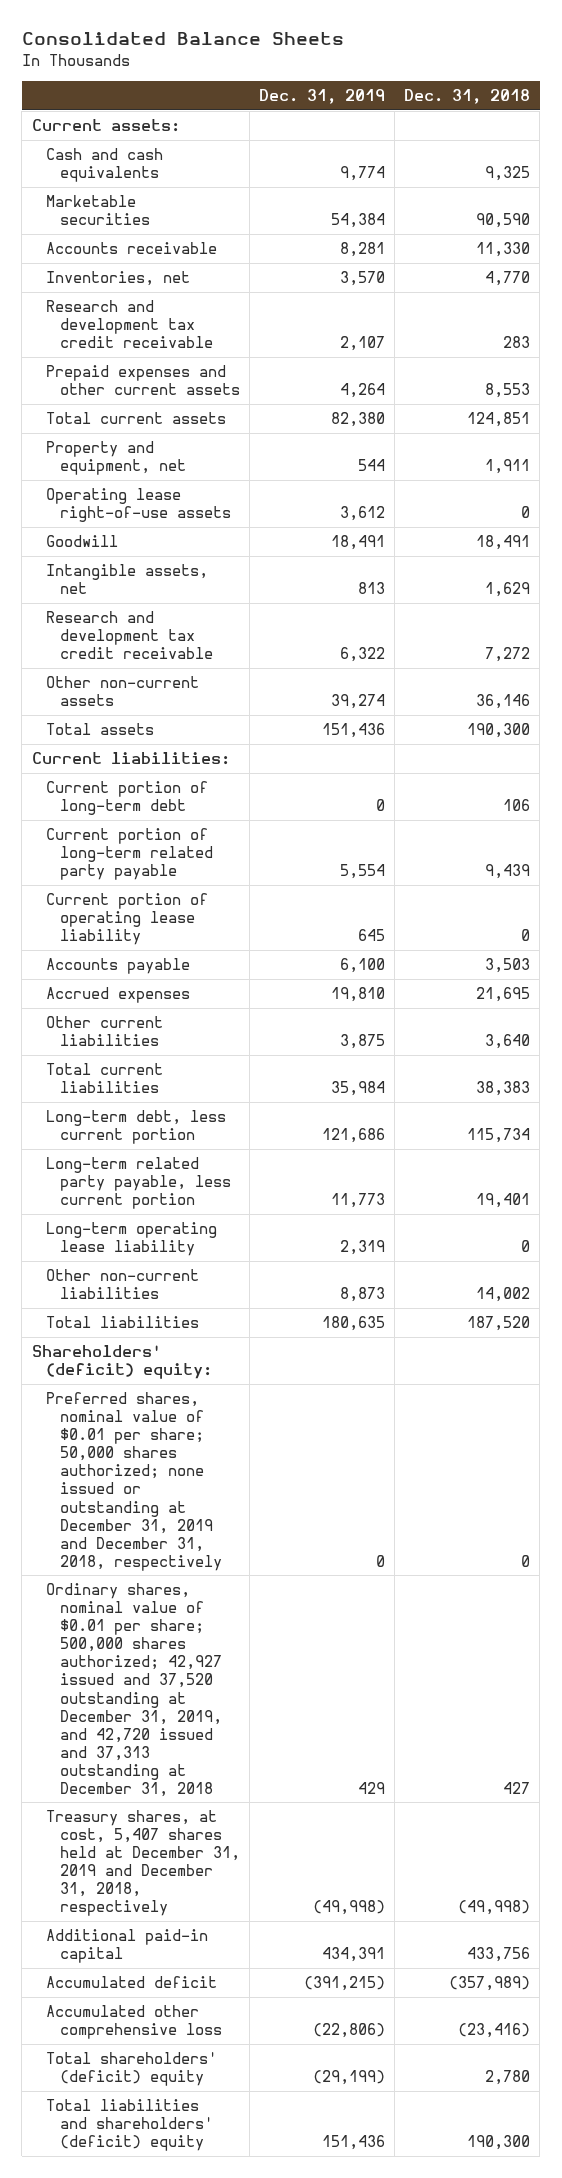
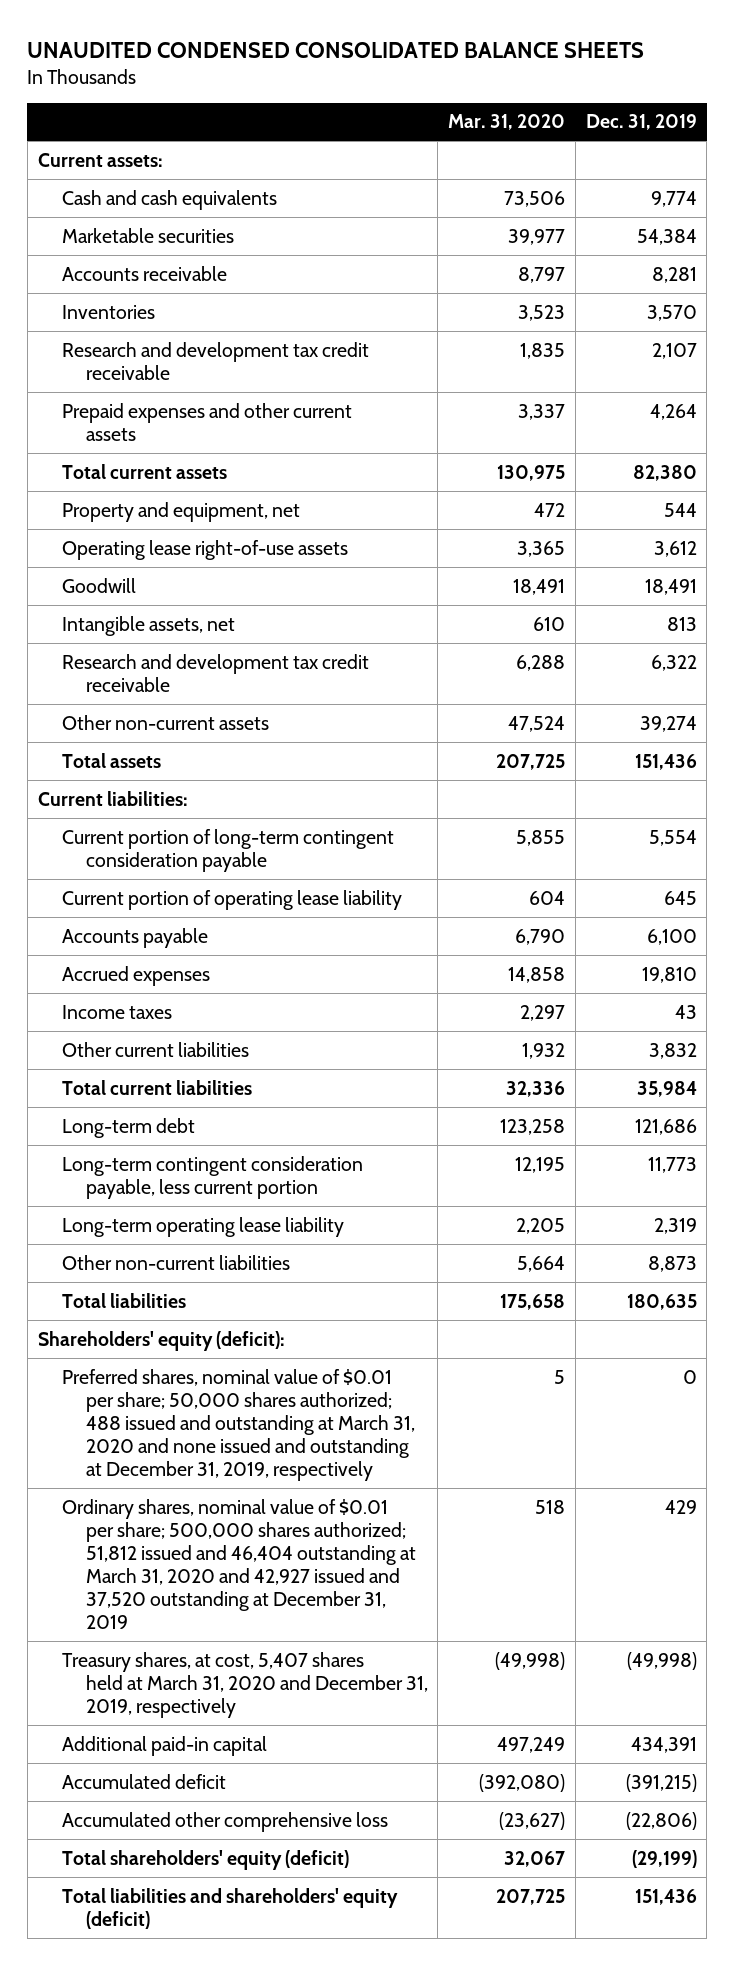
[21,32,344,46] Consolidated Balance Sheets -> [27,41,645,58] UNAUDITED CONDENSED CONSOLIDATED BALANCE SHEETS
[404,89,531,105] Dec. 31, 2018 -> none
none -> [448,114,566,131] Mar. 31, 2020
[45,271,190,287] Inventories, net -> [61,304,155,319] Inventories
[45,781,208,816] Current portion of long-term debt -> none
[45,828,213,881] Current portion of long-term related party payable -> [61,828,394,872] Current portion of long-term contingent consideration payable
none -> [61,1004,172,1019] Income taxes
[339,1034,385,1050] 3,875 -> [648,1042,697,1059] 3,832
[45,1110,226,1145] Long-term debt, less current portion -> [61,1117,195,1138] Long-term debt
[45,1157,231,1210] Long-term related party payable, less current portion -> [61,1155,363,1199] Long-term contingent consideration payable, less current portion
[31,1345,212,1380] Shareholders' (deficit) equity: -> [37,1330,285,1351] Shareholders' equity (deficit):
[45,1392,222,1571] Preferred shares, nominal value of $0.01 per share; 50,000 shares authorized; none issued or outstanding at December 31, 2019 and December 31, 2018, respectively -> [61,1368,415,1482] Preferred shares, nominal value of $0.01 per share; 50,000 shares authorized; 488 issued and outstanding at March 31, 2020 and none issued and outstanding at December 31, 2019, respectively
[45,1583,222,1797] Ordinary shares, nominal value of $0.01 per share; 500,000 shares authorized; 42,927 issued and 37,520 outstanding at December 31, 2019, and 42,720 issued and 37,313 outstanding at December 31, 2018 -> [61,1498,416,1630] Ordinary shares, nominal value of $0.01 per share; 500,000 shares authorized; 51,812 issued and 46,404 outstanding at March 31, 2020 and 42,927 issued and 37,520 outstanding at December 31, 2019
[45,1810,240,1917] Treasury shares, at cost, 5,407 shares held at December 31, 2019 and December 31, 2018, respectively -> [61,1651,428,1718] Treasury shares, at cost, 5,407 shares held at March 31, 2020 and December 31, 2019, respectively
[45,2052,217,2087] Total shareholders' (deficit) equity -> [61,1849,349,1870] Total shareholders' equity (deficit)
[45,2099,213,2152] Total liabilities and shareholders' (deficit) equity -> [61,1887,398,1929] Total liabilities and shareholders' equity (deficit)

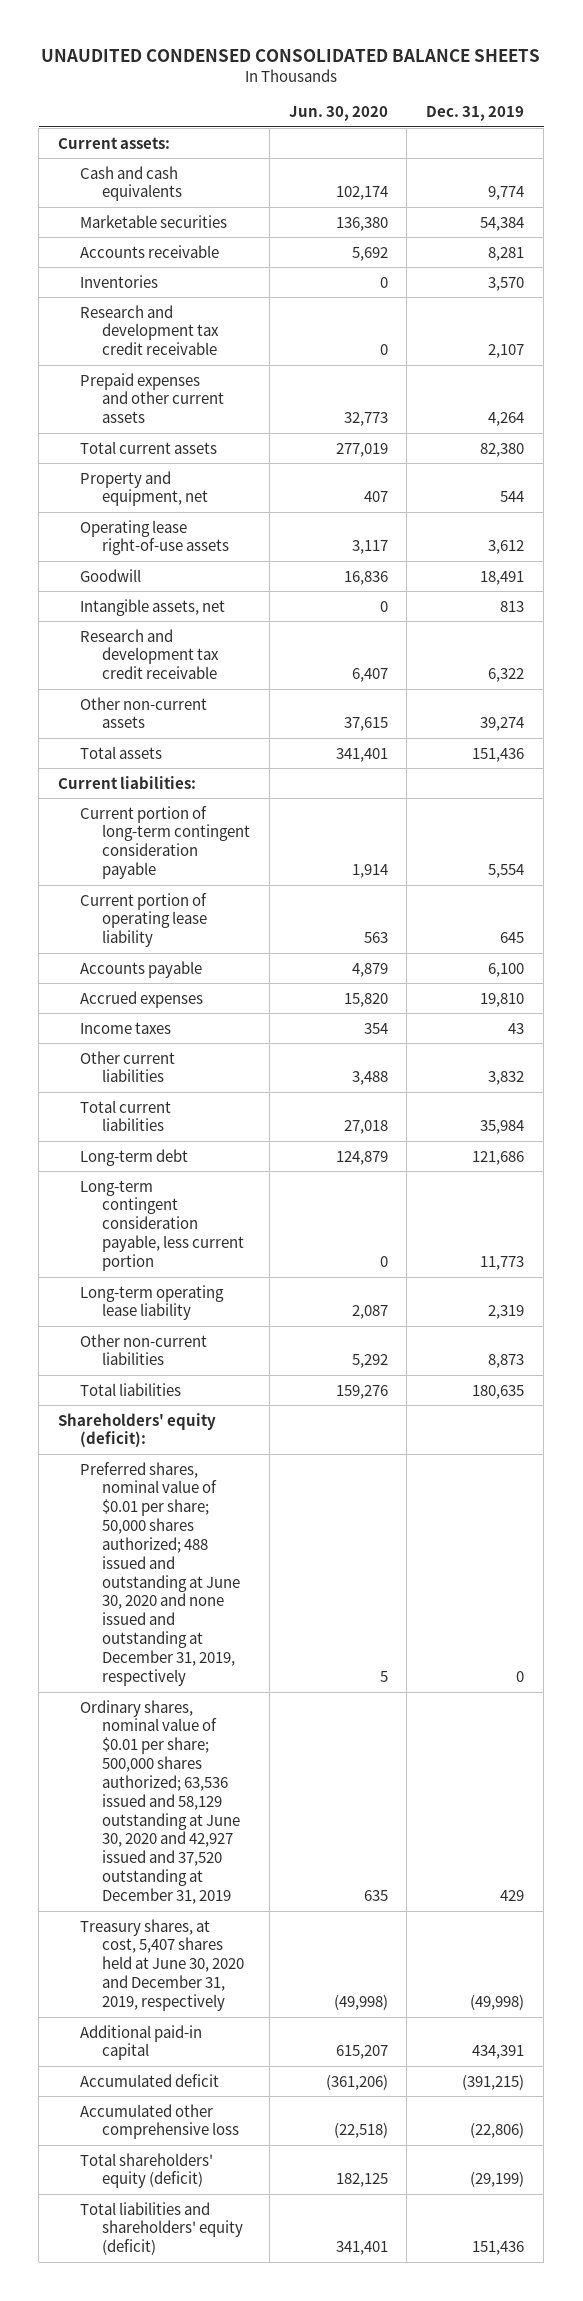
[448,114,566,131] Mar. 31, 2020 -> none
none -> [288,105,388,121] Jun. 30, 2020
[61,1368,415,1482] Preferred shares, nominal value of $0.01 per share; 50,000 shares authorized; 488 issued and outstanding at March 31, 2020 and none issued and outstanding at December 31, 2019, respectively -> [79,1461,240,1686] Preferred shares, nominal value of $0.01 per share; 50,000 shares authorized; 488 issued and outstanding at June 30, 2020 and none issued and outstanding at December 31, 2019, respectively
[61,1498,416,1630] Ordinary shares, nominal value of $0.01 per share; 500,000 shares authorized; 51,812 issued and 46,404 outstanding at March 31, 2020 and 42,927 issued and 37,520 outstanding at December 31, 2019 -> [79,1699,240,1905] Ordinary shares, nominal value of $0.01 per share; 500,000 shares authorized; 63,536 issued and 58,129 outstanding at June 30, 2020 and 42,927 issued and 37,520 outstanding at December 31, 2019
[61,1651,428,1718] Treasury shares, at cost, 5,407 shares held at March 31, 2020 and December 31, 2019, respectively -> [79,1918,244,2011] Treasury shares, at cost, 5,407 shares held at June 30, 2020 and December 31, 2019, respectively

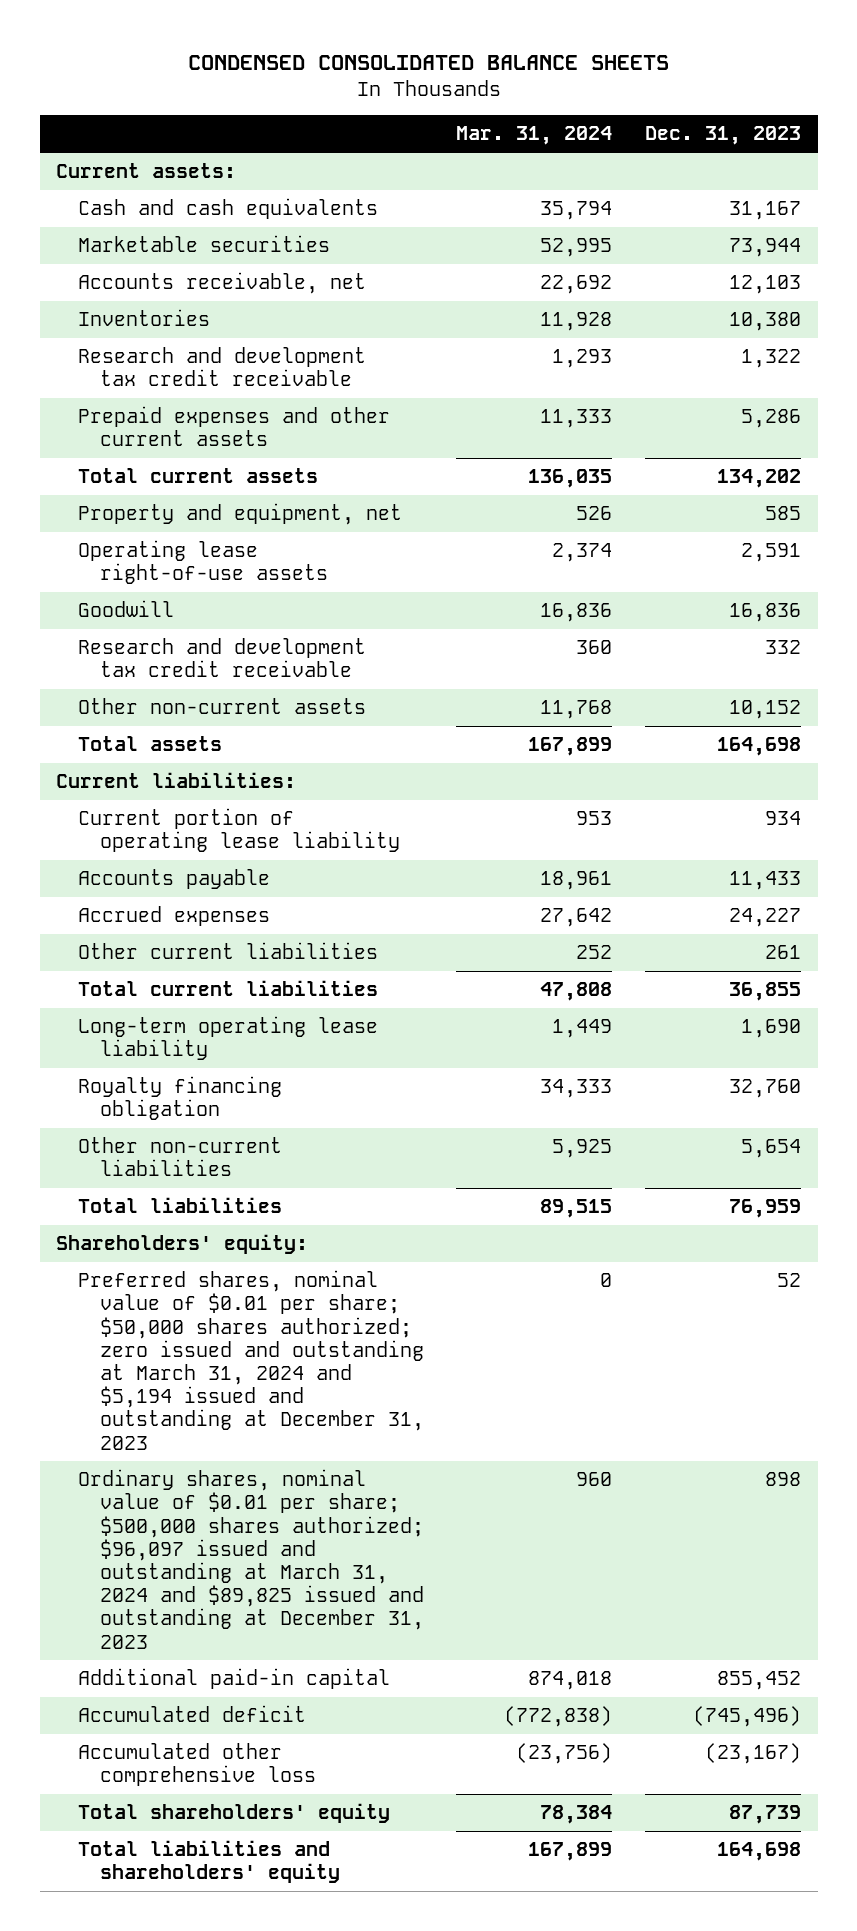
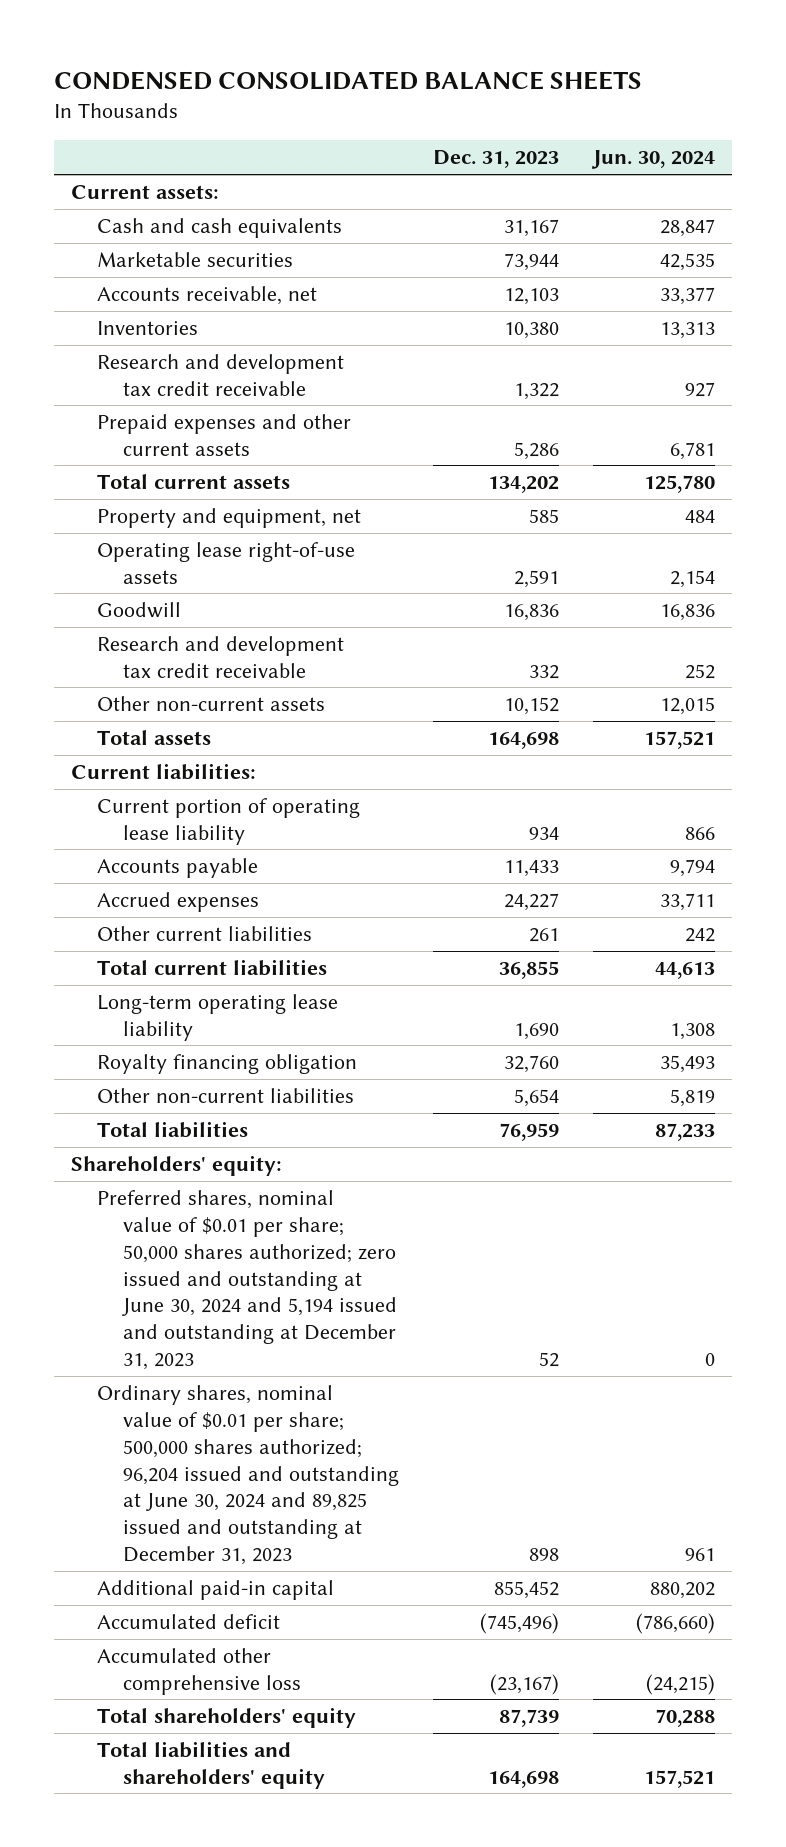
[456,126,613,146] Mar. 31, 2024 -> none
none -> [590,150,715,170] Jun. 30, 2024
[77,1270,424,1450] Preferred shares, nominal value of $0.01 per share; $50,000 shares authorized; zero issued and outstanding at March 31, 2024 and $5,194 issued and outstanding at December 31, 2023 -> [97,1189,398,1371] Preferred shares, nominal value of $0.01 per share; 50,000 shares authorized; zero issued and outstanding at June 30, 2024 and 5,194 issued and outstanding at December 31, 2023
[77,1469,424,1649] Ordinary shares, nominal value of $0.01 per share; $500,000 shares authorized; $96,097 issued and outstanding at March 31, 2024 and $89,825 issued and outstanding at December 31, 2023 -> [97,1384,400,1566] Ordinary shares, nominal value of $0.01 per share; 500,000 shares authorized; 96,204 issued and outstanding at June 30, 2024 and 89,825 issued and outstanding at December 31, 2023

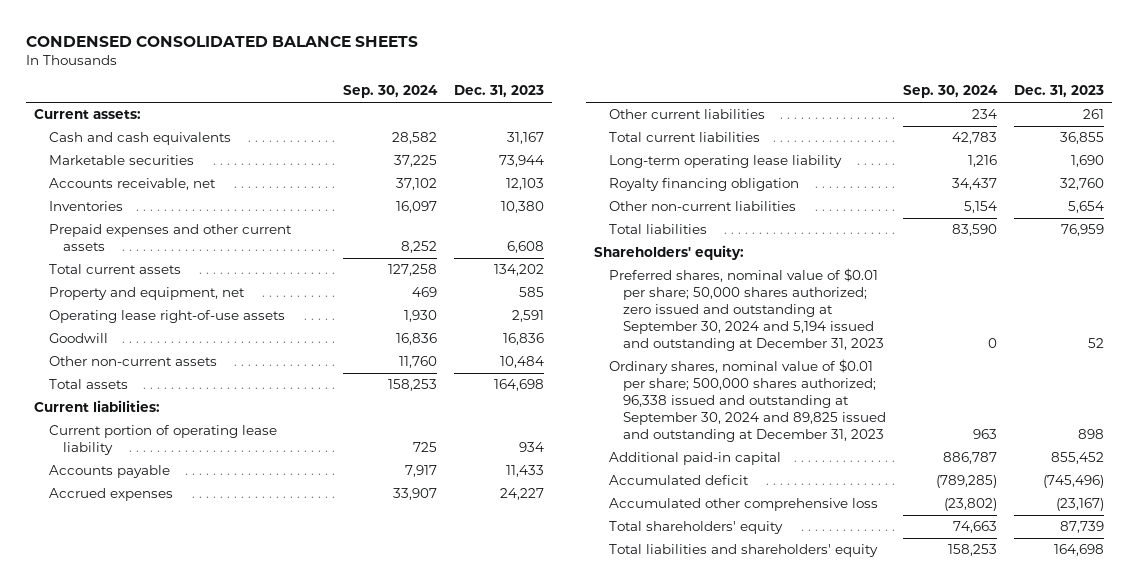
[590,150,715,170] Jun. 30, 2024 -> none
none -> [343,85,439,99] Sep. 30, 2024
[97,353,345,396] Research and development tax credit receivable -> none
[514,441,560,460] 5,286 -> [506,241,544,254] 6,608
[97,635,345,678] Research and development tax credit receivable -> none
[504,696,560,715] 10,152 -> [499,356,544,369] 10,484
[97,1189,398,1371] Preferred shares, nominal value of $0.01 per share; 50,000 shares authorized; zero issued and outstanding at June 30, 2024 and 5,194 issued and outstanding at December 31, 2023 -> [608,268,885,351] Preferred shares, nominal value of $0.01 per share; 50,000 shares authorized; zero issued and outstanding at September 30, 2024 and 5,194 issued and outstanding at December 31, 2023
[97,1384,400,1566] Ordinary shares, nominal value of $0.01 per share; 500,000 shares authorized; 96,204 issued and outstanding at June 30, 2024 and 89,825 issued and outstanding at December 31, 2023 -> [608,359,887,442] Ordinary shares, nominal value of $0.01 per share; 500,000 shares authorized; 96,338 issued and outstanding at September 30, 2024 and 89,825 issued and outstanding at December 31, 2023

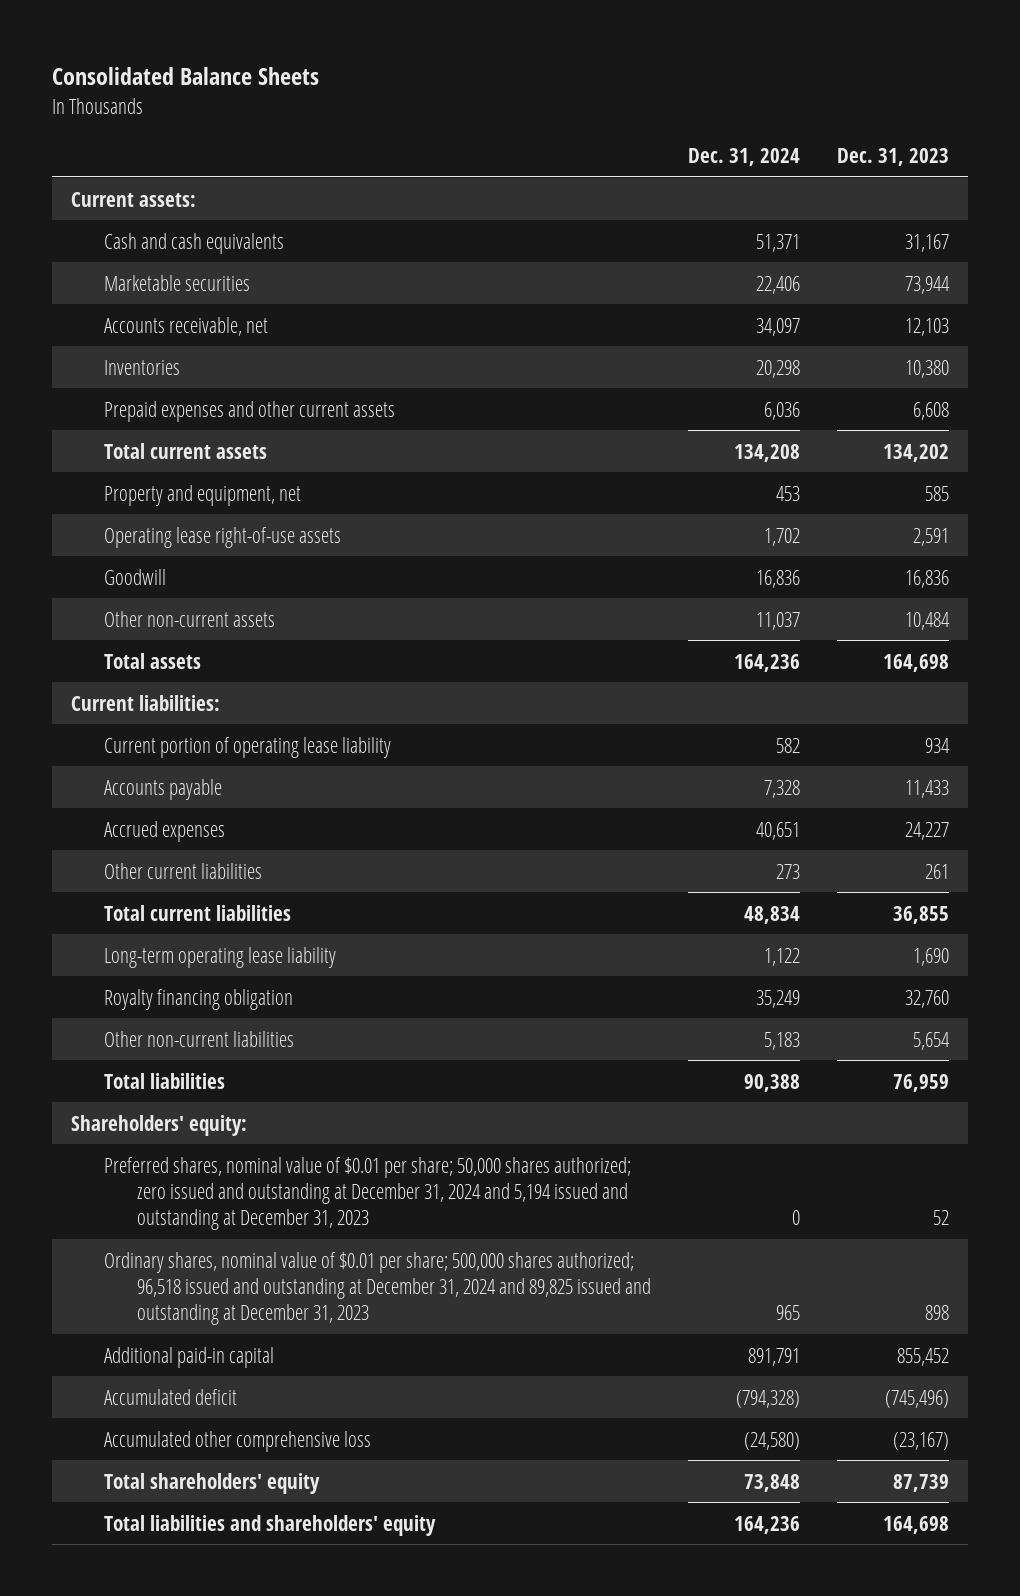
[26,35,419,47] CONDENSED CONSOLIDATED BALANCE SHEETS -> [52,67,320,86] Consolidated Balance Sheets
[343,85,439,99] Sep. 30, 2024 -> none
none -> [688,148,801,167] Dec. 31, 2024
[608,268,885,351] Preferred shares, nominal value of $0.01 per share; 50,000 shares authorized; zero issued and outstanding at September 30, 2024 and 5,194 issued and outstanding at December 31, 2023 -> [103,1156,631,1231] Preferred shares, nominal value of $0.01 per share; 50,000 shares authorized; zero issued and outstanding at December 31, 2024 and 5,194 issued and outstanding at December 31, 2023
[608,359,887,442] Ordinary shares, nominal value of $0.01 per share; 500,000 shares authorized; 96,338 issued and outstanding at September 30, 2024 and 89,825 issued and outstanding at December 31, 2023 -> [103,1251,651,1326] Ordinary shares, nominal value of $0.01 per share; 500,000 shares authorized; 96,518 issued and outstanding at December 31, 2024 and 89,825 issued and outstanding at December 31, 2023

